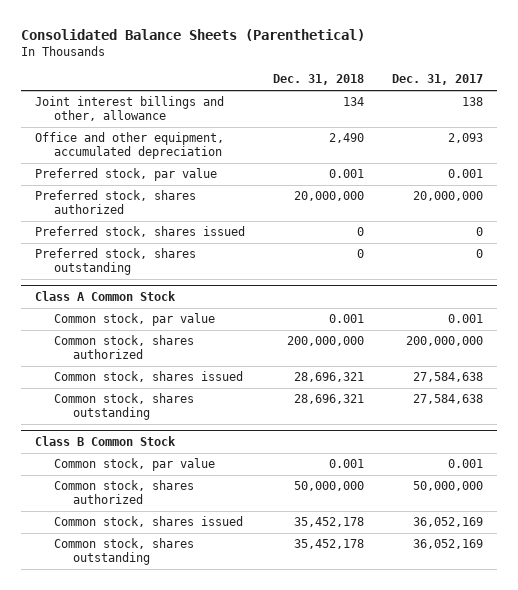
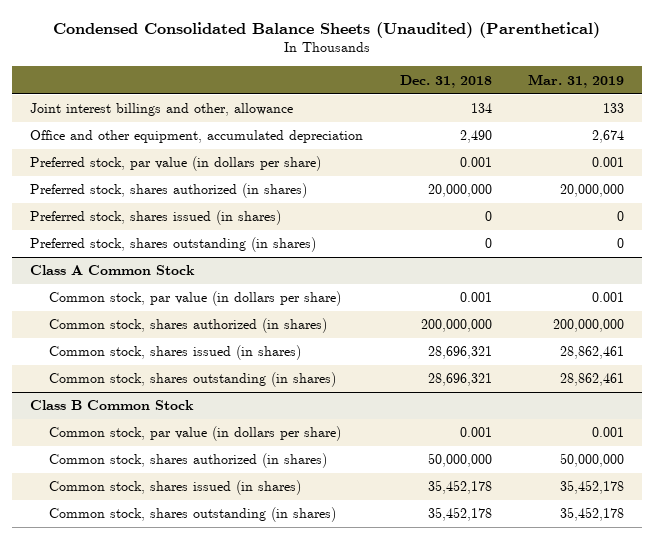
[21,28,366,41] Consolidated Balance Sheets (Parenthetical) -> [53,21,601,38] Condensed Consolidated Balance Sheets (Unaudited) (Parenthetical)
[392,74,484,86] Dec. 31, 2017 -> none
none -> [527,73,624,88] Mar. 31, 2019
[35,168,218,182] Preferred stock, par value -> [30,156,322,172] Preferred stock, par value (in dollars per share)
[35,190,197,215] Preferred stock, shares authorized -> [30,183,308,199] Preferred stock, shares authorized (in shares)
[35,226,246,238] Preferred stock, shares issued -> [30,210,282,226] Preferred stock, shares issued (in shares)
[35,248,197,276] Preferred stock, shares outstanding -> [30,237,317,253] Preferred stock, shares outstanding (in shares)
[54,313,216,327] Common stock, par value -> [48,291,341,307] Common stock, par value (in dollars per share)
[54,335,195,360] Common stock, shares authorized -> [48,318,327,334] Common stock, shares authorized (in shares)
[54,371,244,383] Common stock, shares issued -> [48,345,301,361] Common stock, shares issued (in shares)
[54,393,195,421] Common stock, shares outstanding -> [48,372,336,388] Common stock, shares outstanding (in shares)
[54,458,216,472] Common stock, par value -> [48,426,341,442] Common stock, par value (in dollars per share)
[54,480,195,505] Common stock, shares authorized -> [48,453,327,469] Common stock, shares authorized (in shares)
[54,516,244,528] Common stock, shares issued -> [48,480,301,496] Common stock, shares issued (in shares)
[54,538,195,566] Common stock, shares outstanding -> [48,507,336,523] Common stock, shares outstanding (in shares)

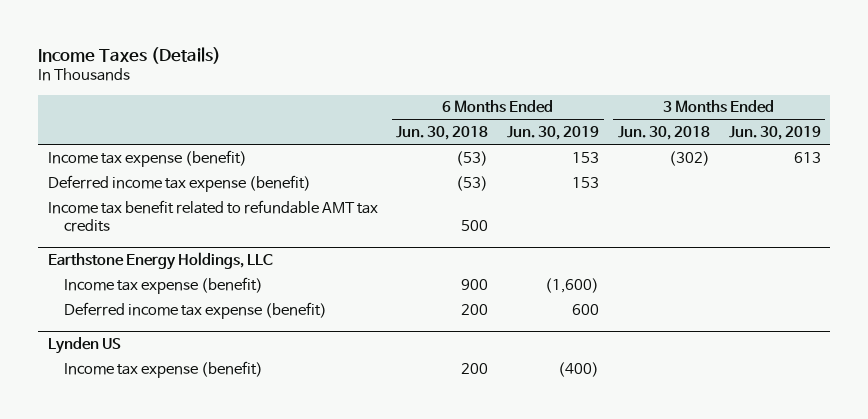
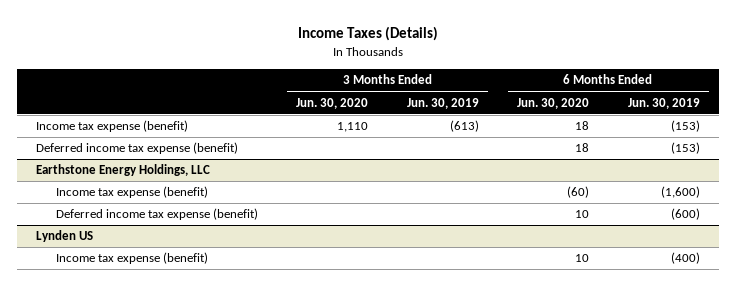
[396,126,489,141] Jun. 30, 2018 -> none
[617,126,710,141] Jun. 30, 2018 -> none
none -> [296,97,369,109] Jun. 30, 2020
none -> [517,97,590,109] Jun. 30, 2020
[47,199,378,233] Income tax benefit related to refundable AMT tax credits -> none
[572,151,600,163] 153 -> [670,120,700,133] (153)
[793,151,821,163] 613 -> [449,120,479,133] (613)
[572,176,600,188] 153 -> [670,142,700,155] (153)
[572,303,600,315] 600 -> [670,208,700,221] (600)

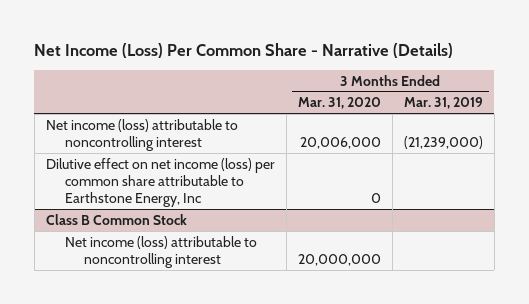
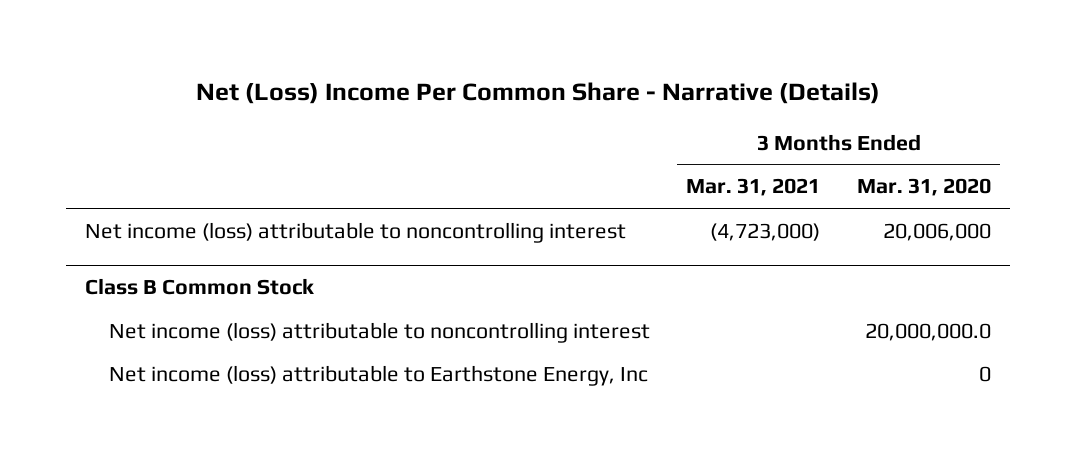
[34,43,454,59] Net Income (Loss) Per Common Share - Narrative (Details) -> [195,81,880,104] Net (Loss) Income Per Common Share - Narrative (Details)
[403,97,483,110] Mar. 31, 2019 -> none
none -> [686,178,821,197] Mar. 31, 2021
[45,157,275,208] Dilutive effect on net income (loss) per common share attributable to Earthstone Energy, Inc -> none
[297,253,381,266] 20,000,000 -> [865,322,992,341] 20,000,000.0
none -> [108,364,648,386] Net income (loss) attributable to Earthstone Energy, Inc

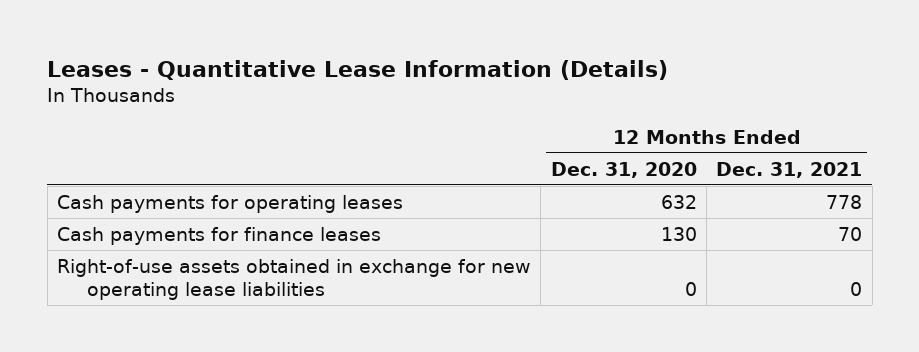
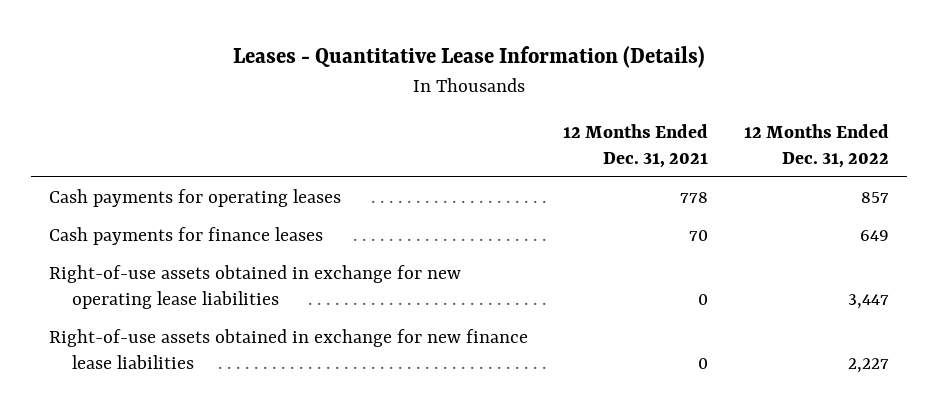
[550,161,697,178] Dec. 31, 2020 -> none
none -> [744,123,890,168] 12 Months Ended Dec. 31, 2022
none -> [48,329,528,370] Right-of-use assets obtained in exchange for new finance lease liabilities

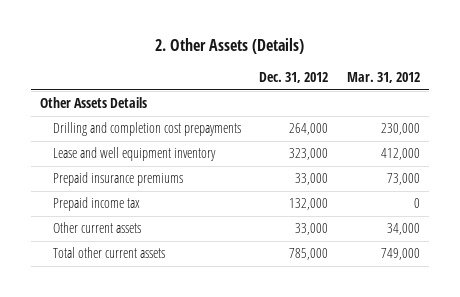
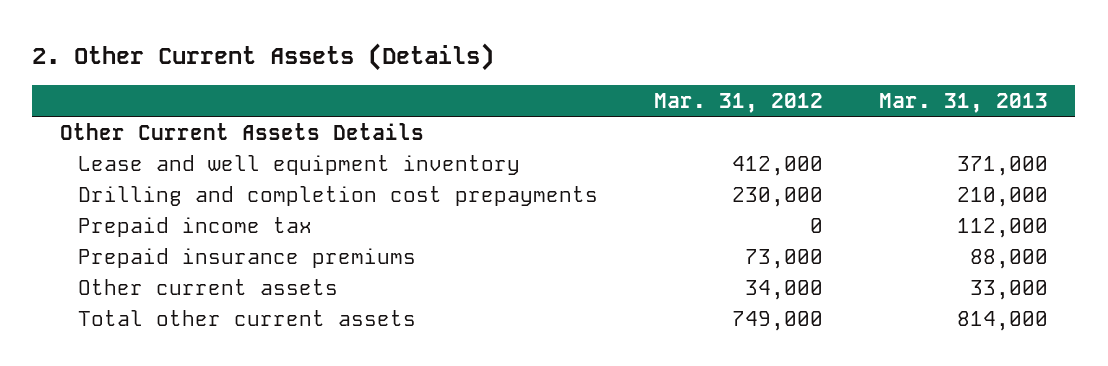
[154,38,304,55] 2. Other Assets (Details) -> [32,43,495,72] 2. Other Current Assets (Details)
[259,72,329,84] Dec. 31, 2012 -> none
none -> [878,92,1048,113] Mar. 31, 2013
[39,97,147,109] Other Assets Details -> [60,122,425,140] Other Current Assets Details
[52,122,241,137] Drilling and completion cost prepayments -> [78,185,599,206] Drilling and completion cost prepayments
[52,172,183,187] Prepaid insurance premiums -> [78,247,417,268] Prepaid insurance premiums

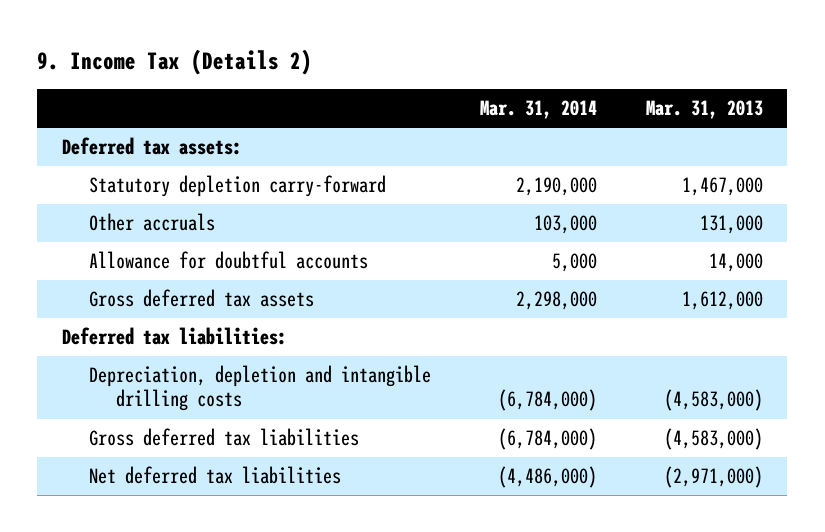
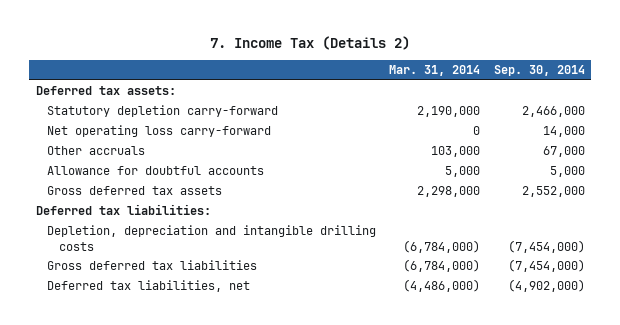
[37,48,313,75] 9. Income Tax (Details 2) -> [210,36,411,51] 7. Income Tax (Details 2)
[645,100,763,120] Mar. 31, 2013 -> none
none -> [493,65,585,77] Sep. 30, 2014
none -> [47,125,272,138] Net operating loss carry-forward
[88,365,431,412] Depreciation, depletion and intangible drilling costs -> [47,225,377,251] Depletion, depreciation and intangible drilling costs
[88,466,341,485] Net deferred tax liabilities -> [47,280,251,293] Deferred tax liabilities, net

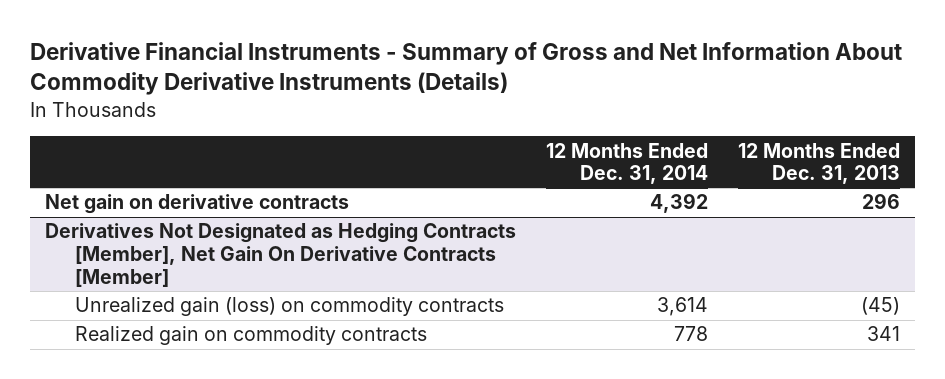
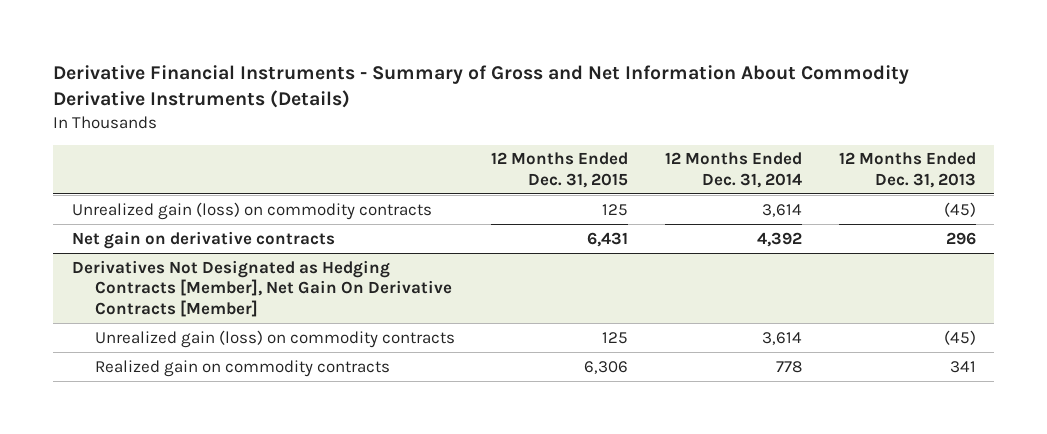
none -> [491,152,629,188] 12 Months Ended Dec. 31, 2015
none -> [71,201,432,220] Unrealized gain (loss) on commodity contracts

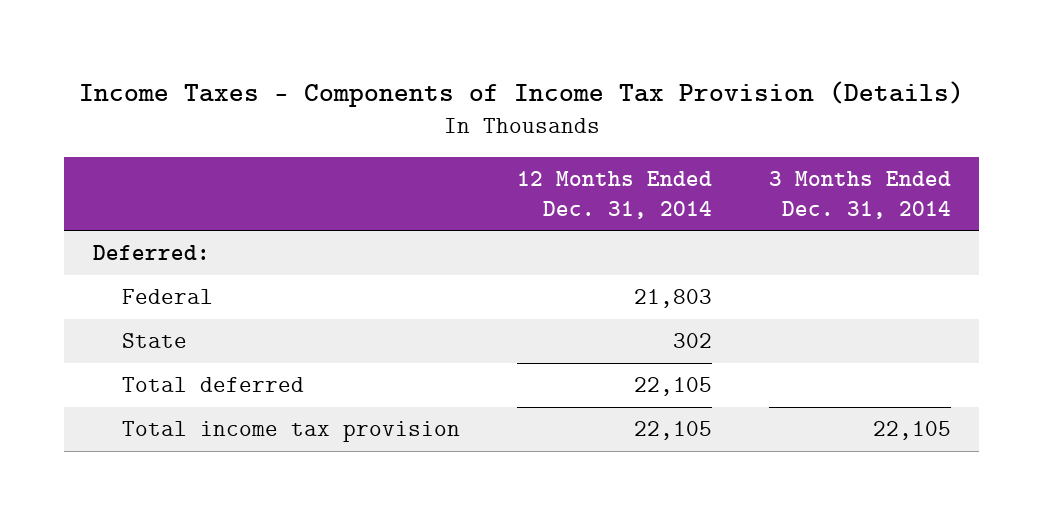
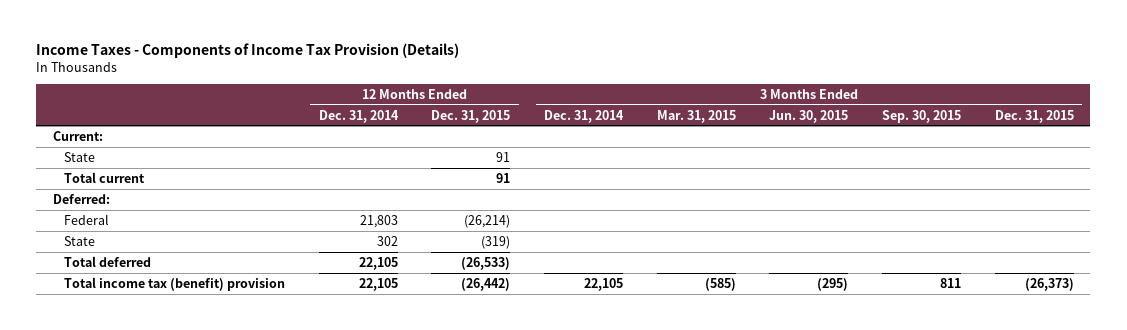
none -> [431,109,511,123] Dec. 31, 2015
none -> [656,109,736,123] Mar. 31, 2015
none -> [769,109,849,123] Jun. 30, 2015
none -> [881,109,961,123] Sep. 30, 2015
none -> [994,109,1074,123] Dec. 31, 2015
none -> [53,130,104,141] Current:
none -> [64,151,96,162] State
none -> [64,171,146,183] Total current
[122,421,461,443] Total income tax provision -> [64,276,286,291] Total income tax (benefit) provision

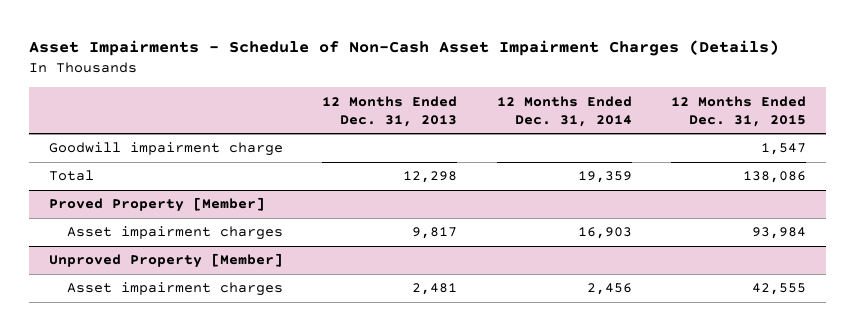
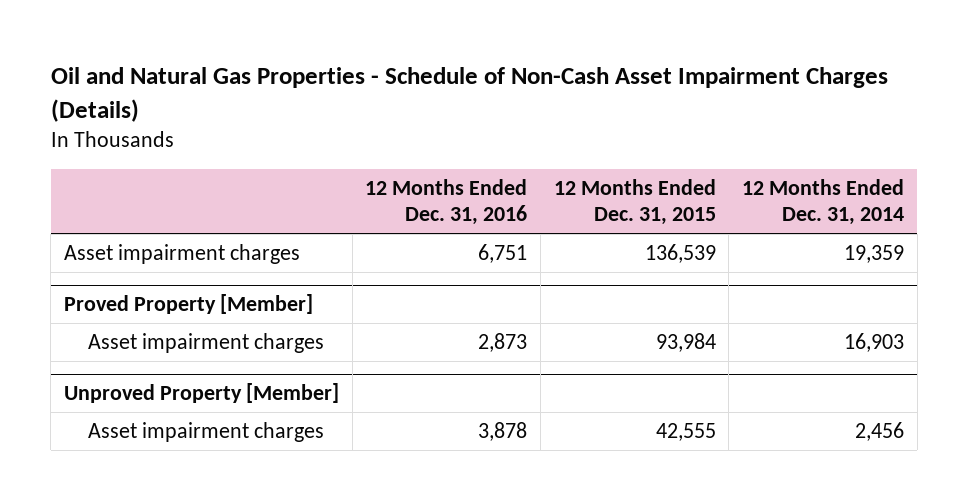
[29,40,780,57] Asset Impairments - Schedule of Non-Cash Asset Impairment Charges (Details) -> [50,67,888,123] Oil and Natural Gas Properties - Schedule of Non-Cash Asset Impairment Charges (Details)
[322,95,458,127] 12 Months Ended Dec. 31, 2013 -> none
none -> [365,179,528,226] 12 Months Ended Dec. 31, 2016
[48,142,283,157] Goodwill impairment charge -> none
[48,170,94,182] Total -> none
none -> [63,244,300,265] Asset impairment charges

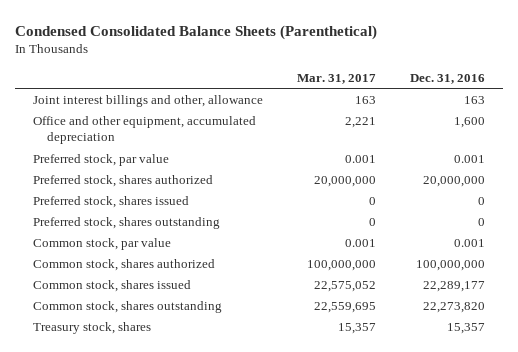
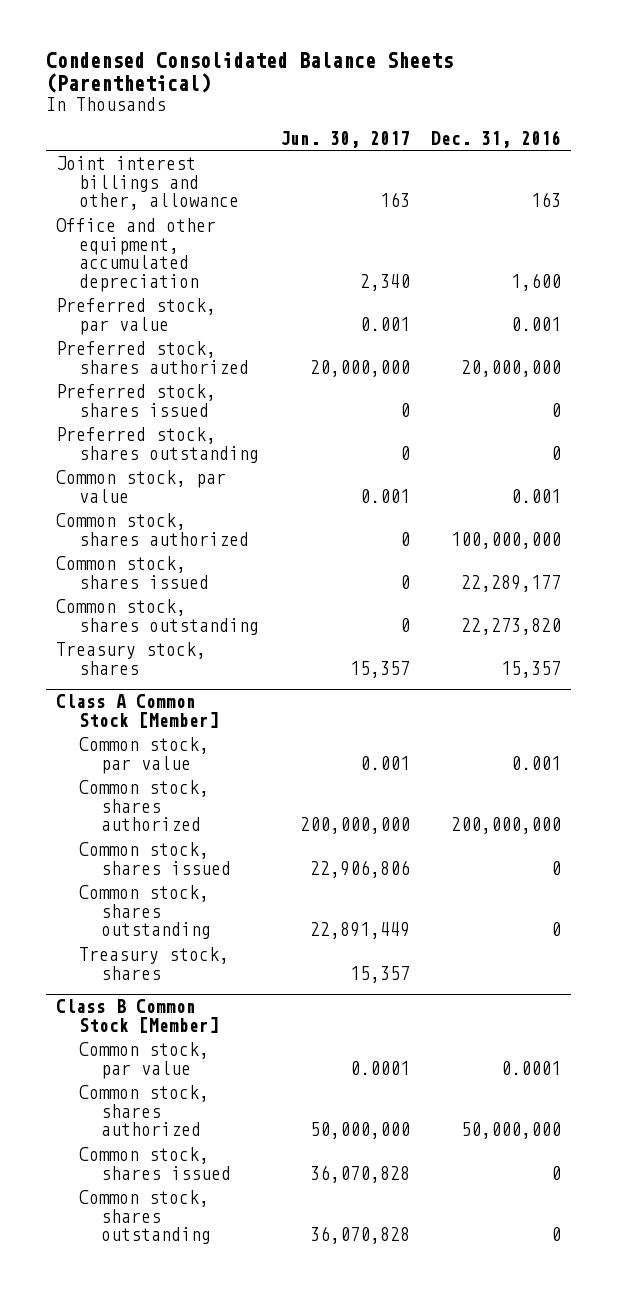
[296,73,376,84] Mar. 31, 2017 -> none
none -> [279,130,410,148] Jun. 30, 2017
none -> [56,694,219,728] Class A Common Stock [Member]
none -> [78,736,209,774] Common stock, par value
none -> [78,779,209,832] Common stock, shares authorized
none -> [78,841,232,875] Common stock, shares issued
none -> [78,884,212,940] Common stock, shares outstanding
none -> [78,946,229,980] Treasury stock, shares
none -> [56,999,219,1033] Class B Common Stock [Member]
none -> [78,1041,209,1079] Common stock, par value
none -> [78,1084,209,1137] Common stock, shares authorized
none -> [78,1146,232,1180] Common stock, shares issued
none -> [78,1189,212,1245] Common stock, shares outstanding

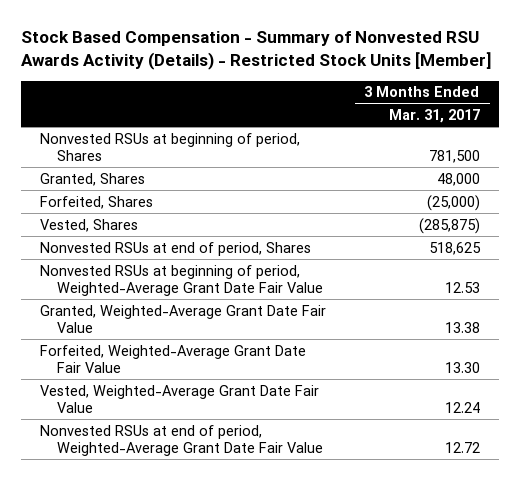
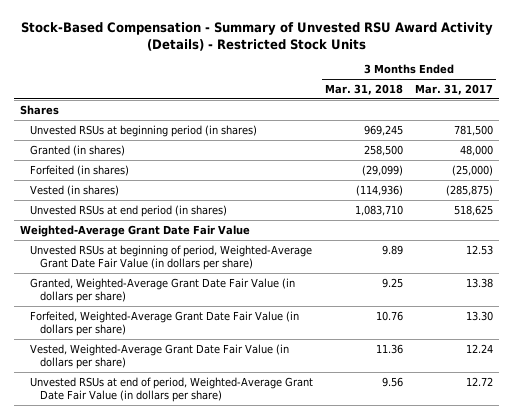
[20,31,492,71] Stock Based Compensation - Summary of Nonvested RSU Awards Activity (Details) - Restricted Stock Units [Member] -> [20,21,493,51] Stock-Based Compensation - Summary of Unvested RSU Award Activity (Details) - Restricted Stock Units
none -> [324,84,403,96] Mar. 31, 2018
none -> [20,104,60,115] Shares
[40,132,301,162] Nonvested RSUs at beginning of period, Shares -> [30,124,258,137] Unvested RSUs at beginning period (in shares)
[40,172,146,186] Granted, Shares -> [30,144,126,156] Granted (in shares)
[40,195,154,209] Forfeited, Shares -> [30,164,130,176] Forfeited (in shares)
[40,218,139,232] Vested, Shares -> [30,184,120,196] Vested (in shares)
[40,241,312,256] Nonvested RSUs at end of period, Shares -> [30,204,228,217] Unvested RSUs at end period (in shares)
none -> [20,224,251,237] Weighted-Average Grant Date Fair Value
[40,264,324,297] Nonvested RSUs at beginning of period, Weighted-Average Grant Date Fair Value -> [30,244,313,270] Unvested RSUs at beginning of period, Weighted-Average Grant Date Fair Value (in dollars per share)
[40,304,327,334] Granted, Weighted-Average Grant Date Fair Value -> [30,277,296,303] Granted, Weighted-Average Grant Date Fair Value (in dollars per share)
[40,344,307,374] Forfeited, Weighted-Average Grant Date Fair Value -> [30,310,300,336] Forfeited, Weighted-Average Grant Date Fair Value (in dollars per share)
[40,384,320,414] Vested, Weighted-Average Grant Date Fair Value -> [30,343,290,369] Vested, Weighted-Average Grant Date Fair Value (in dollars per share)
[40,424,324,457] Nonvested RSUs at end of period, Weighted-Average Grant Date Fair Value -> [30,376,314,402] Unvested RSUs at end of period, Weighted-Average Grant Date Fair Value (in dollars per share)

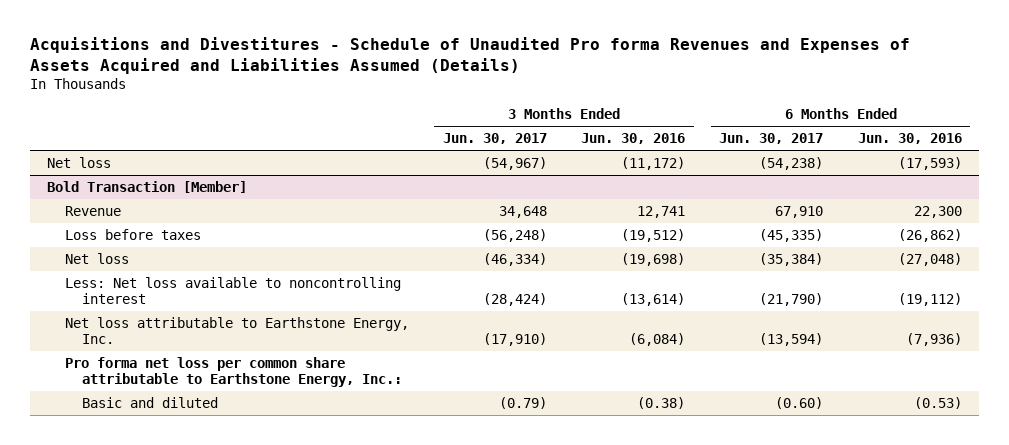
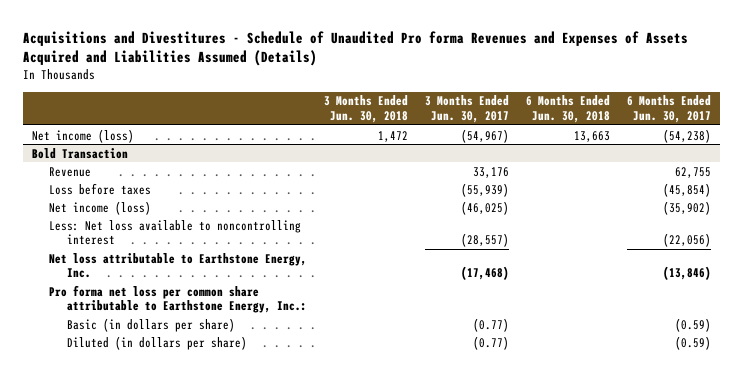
[581,133,686,145] Jun. 30, 2016 -> none
[857,133,962,145] Jun. 30, 2016 -> none
none -> [324,95,409,123] 3 Months Ended Jun. 30, 2018
none -> [526,95,611,123] 6 Months Ended Jun. 30, 2018
[46,156,111,168] Net loss -> [31,128,134,143] Net income (loss)
[46,180,247,193] Bold Transaction [Member] -> [31,147,128,159] Bold Transaction
[498,205,547,218] 34,648 -> [473,166,510,178] 33,176
[775,205,824,218] 67,910 -> [675,166,712,178] 62,755
[482,228,547,242] (56,248) -> [461,182,510,197] (55,939)
[759,228,824,242] (45,335) -> [663,182,712,197] (45,854)
[64,252,129,264] Net loss -> [49,200,152,215] Net income (loss)
[482,252,547,266] (46,334) -> [461,200,510,215] (46,025)
[759,252,824,266] (35,384) -> [663,200,712,215] (35,902)
[482,292,547,306] (28,424) -> [461,233,510,248] (28,557)
[759,292,824,306] (21,790) -> [663,233,712,248] (22,056)
[482,332,547,346] (17,910) -> [461,266,510,281] (17,468)
[759,332,824,346] (13,594) -> [663,266,712,281] (13,846)
[82,396,219,408] Basic and diluted -> none
none -> [67,317,236,332] Basic (in dollars per share)
none -> [67,335,248,350] Diluted (in dollars per share)

